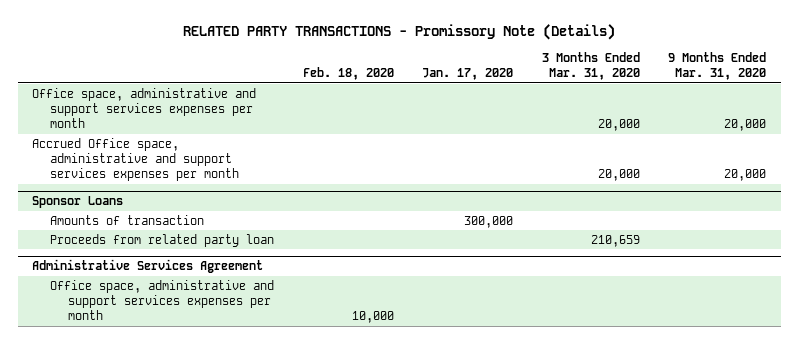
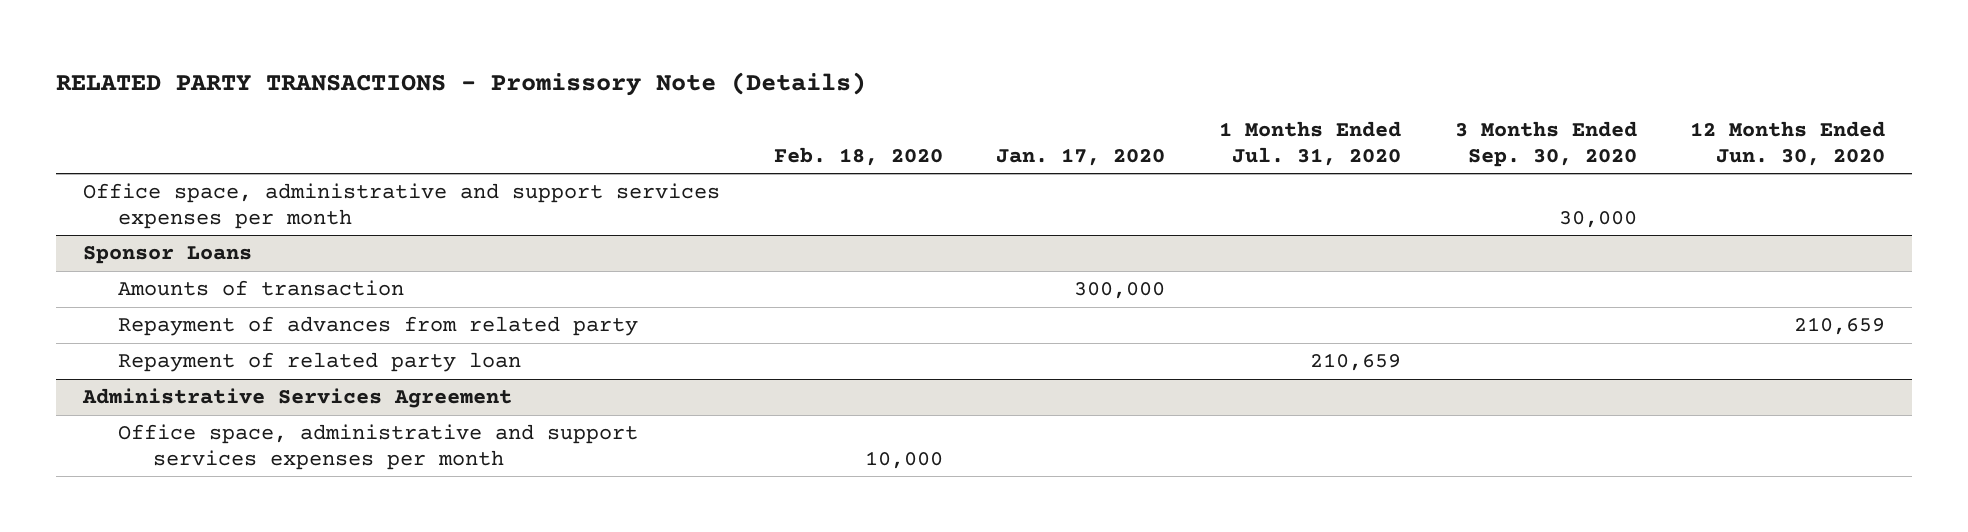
[541,51,640,80] 3 Months Ended Mar. 31, 2020 -> none
[668,51,767,80] 9 Months Ended Mar. 31, 2020 -> none
none -> [1218,121,1401,166] 1 Months Ended Jul. 31, 2020
none -> [1454,121,1637,167] 3 Months Ended Sep. 30, 2020
none -> [1690,121,1886,166] 12 Months Ended Jun. 30, 2020
[32,137,240,182] Accrued Office space, administrative and support services expenses per month -> none
[50,233,275,247] Proceeds from related party loan -> [117,316,638,337] Repayment of advances from related party
none -> [117,352,521,373] Repayment of related party loan

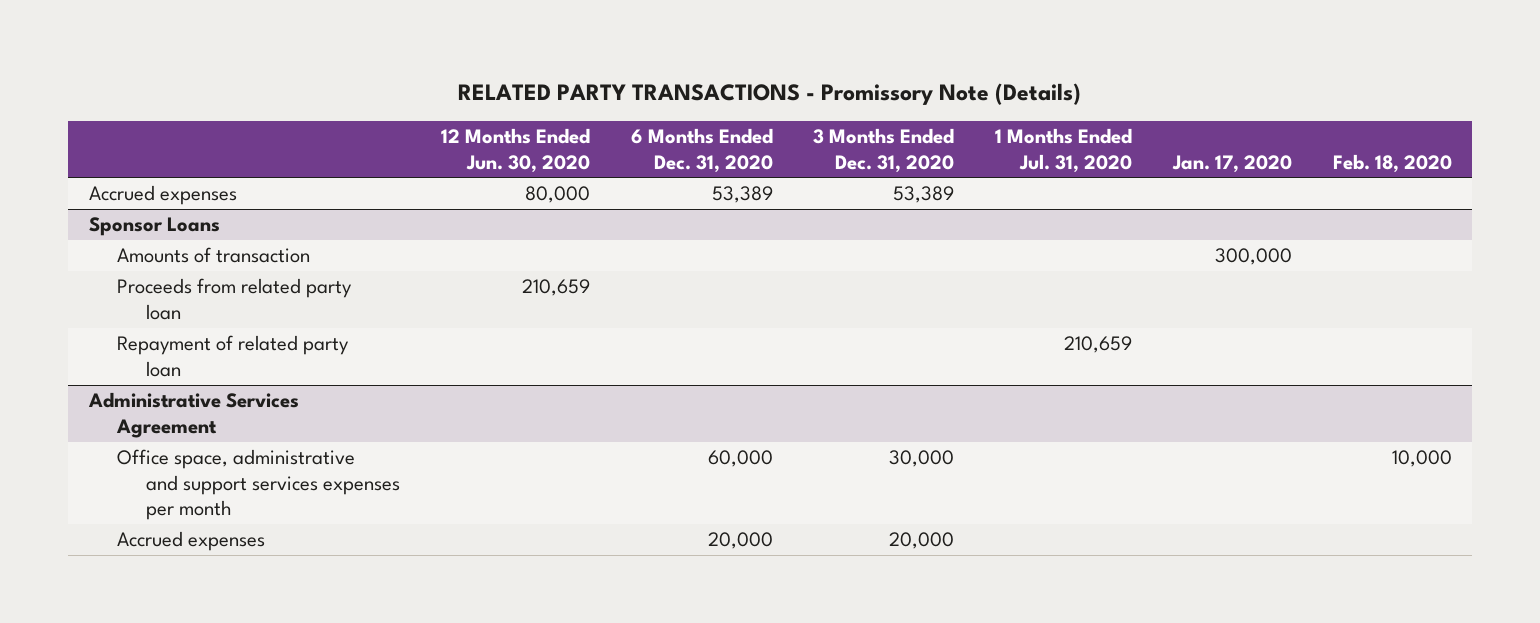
[1454,121,1637,167] 3 Months Ended Sep. 30, 2020 -> none
none -> [630,128,773,173] 6 Months Ended Dec. 31, 2020
none -> [813,128,955,173] 3 Months Ended Dec. 31, 2020
[82,183,720,229] Office space, administrative and support services expenses per month -> none
none -> [88,185,237,206] Accrued expenses
[117,316,638,337] Repayment of advances from related party -> [117,278,353,320] Proceeds from related party loan
none -> [117,531,266,552] Accrued expenses

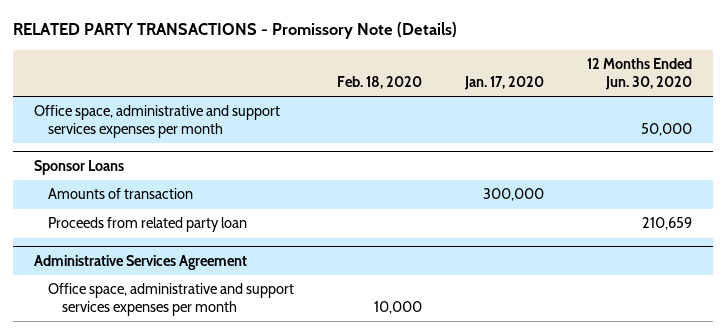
[630,128,773,173] 6 Months Ended Dec. 31, 2020 -> none
[813,128,955,173] 3 Months Ended Dec. 31, 2020 -> none
[995,128,1133,173] 1 Months Ended Jul. 31, 2020 -> none
[88,185,237,206] Accrued expenses -> none
none -> [34,105,281,139] Office space, administrative and support services expenses per month
[117,335,350,377] Repayment of related party loan -> none
[117,531,266,552] Accrued expenses -> none

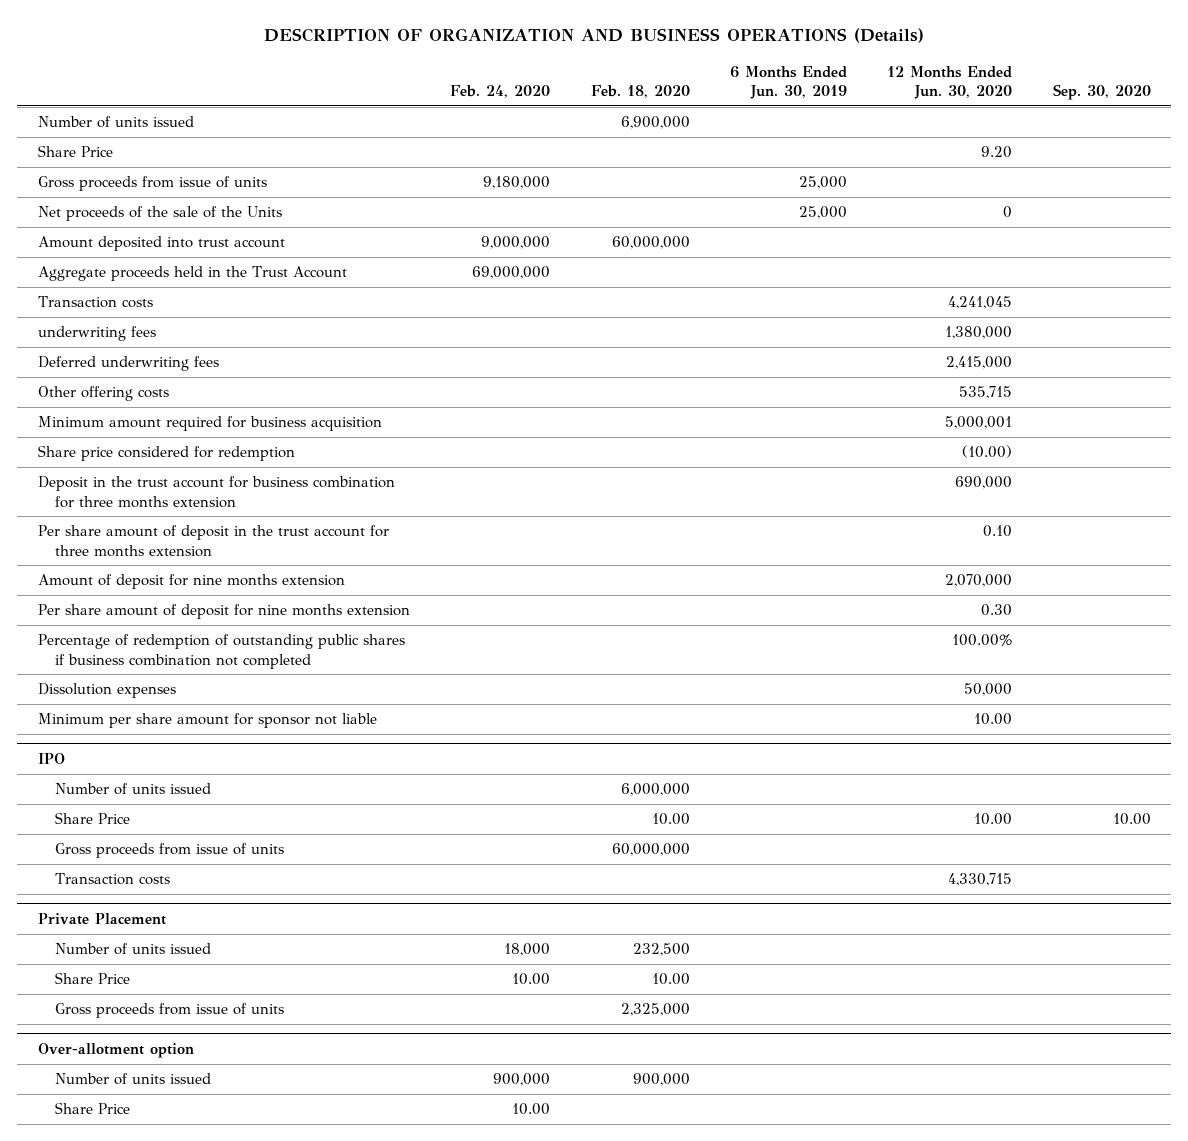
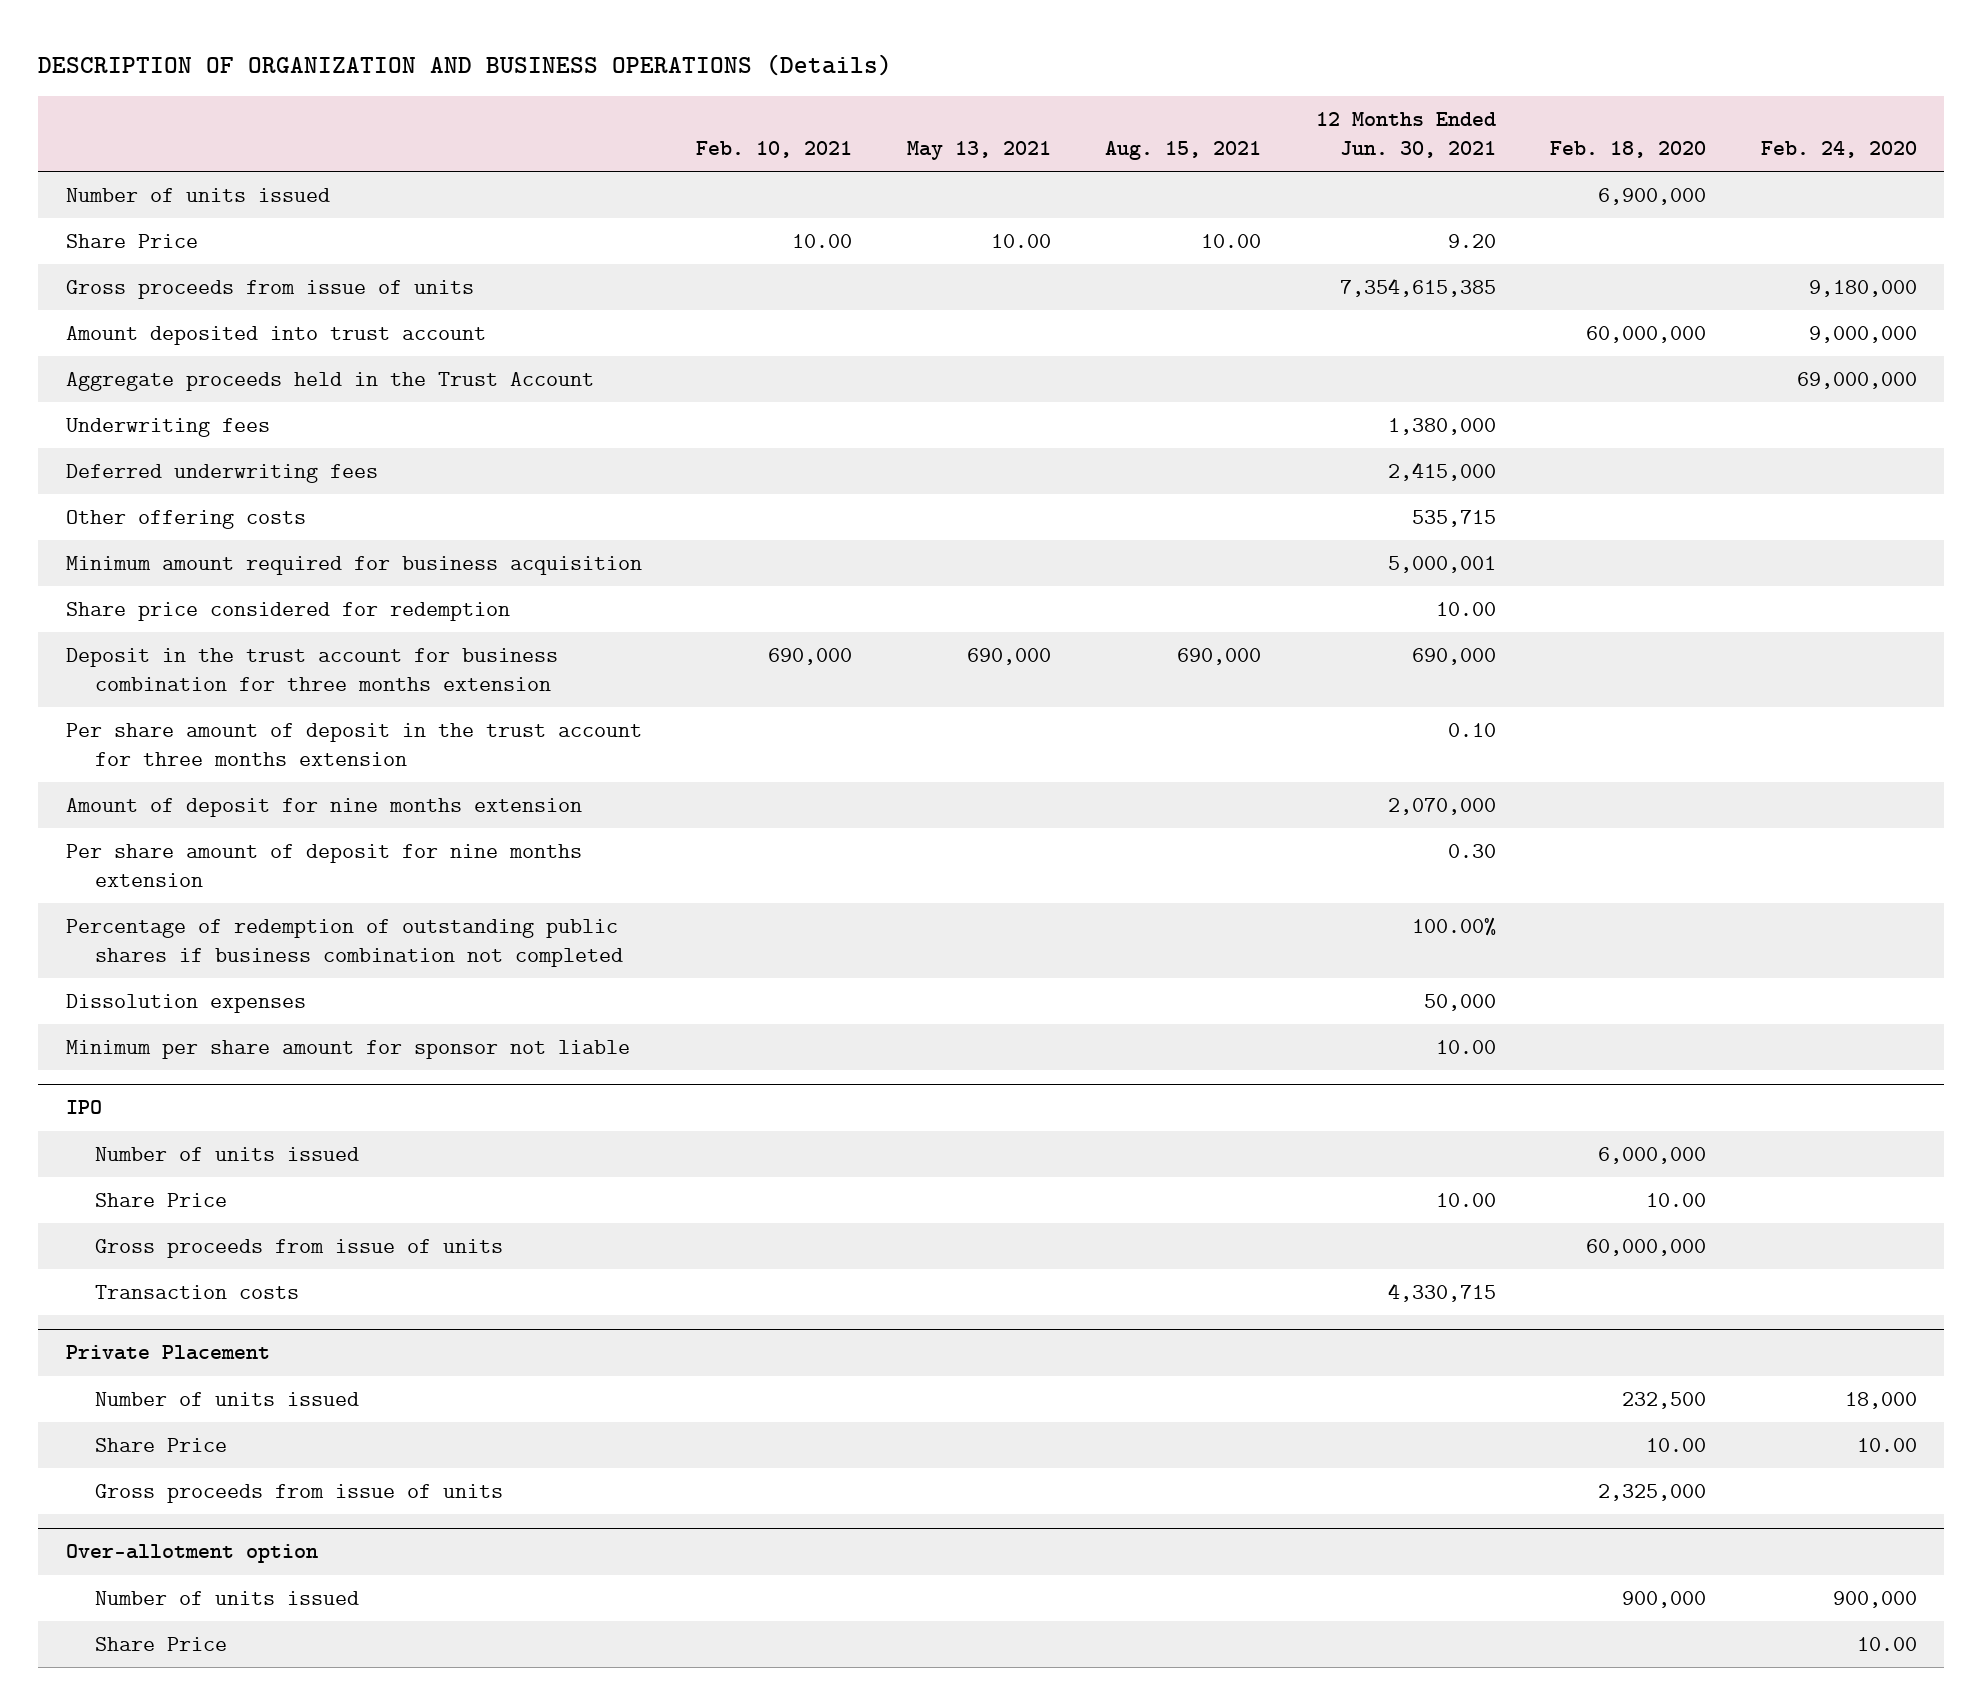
[729,65,847,99] 6 Months Ended Jun. 30, 2019 -> none
[887,65,1013,99] 12 Months Ended Jun. 30, 2020 -> none
[1052,83,1151,100] Sep. 30, 2020 -> none
none -> [696,140,853,158] Feb. 10, 2021
none -> [906,140,1051,160] May 13, 2021
none -> [1105,140,1262,160] Aug. 15, 2021
none -> [1315,112,1496,158] 12 Months Ended Jun. 30, 2021
[37,206,282,222] Net proceeds of the sale of the Units -> none
[37,296,153,309] Transaction costs -> none
[37,326,156,342] underwriting fees -> [65,418,270,438] Underwriting fees

